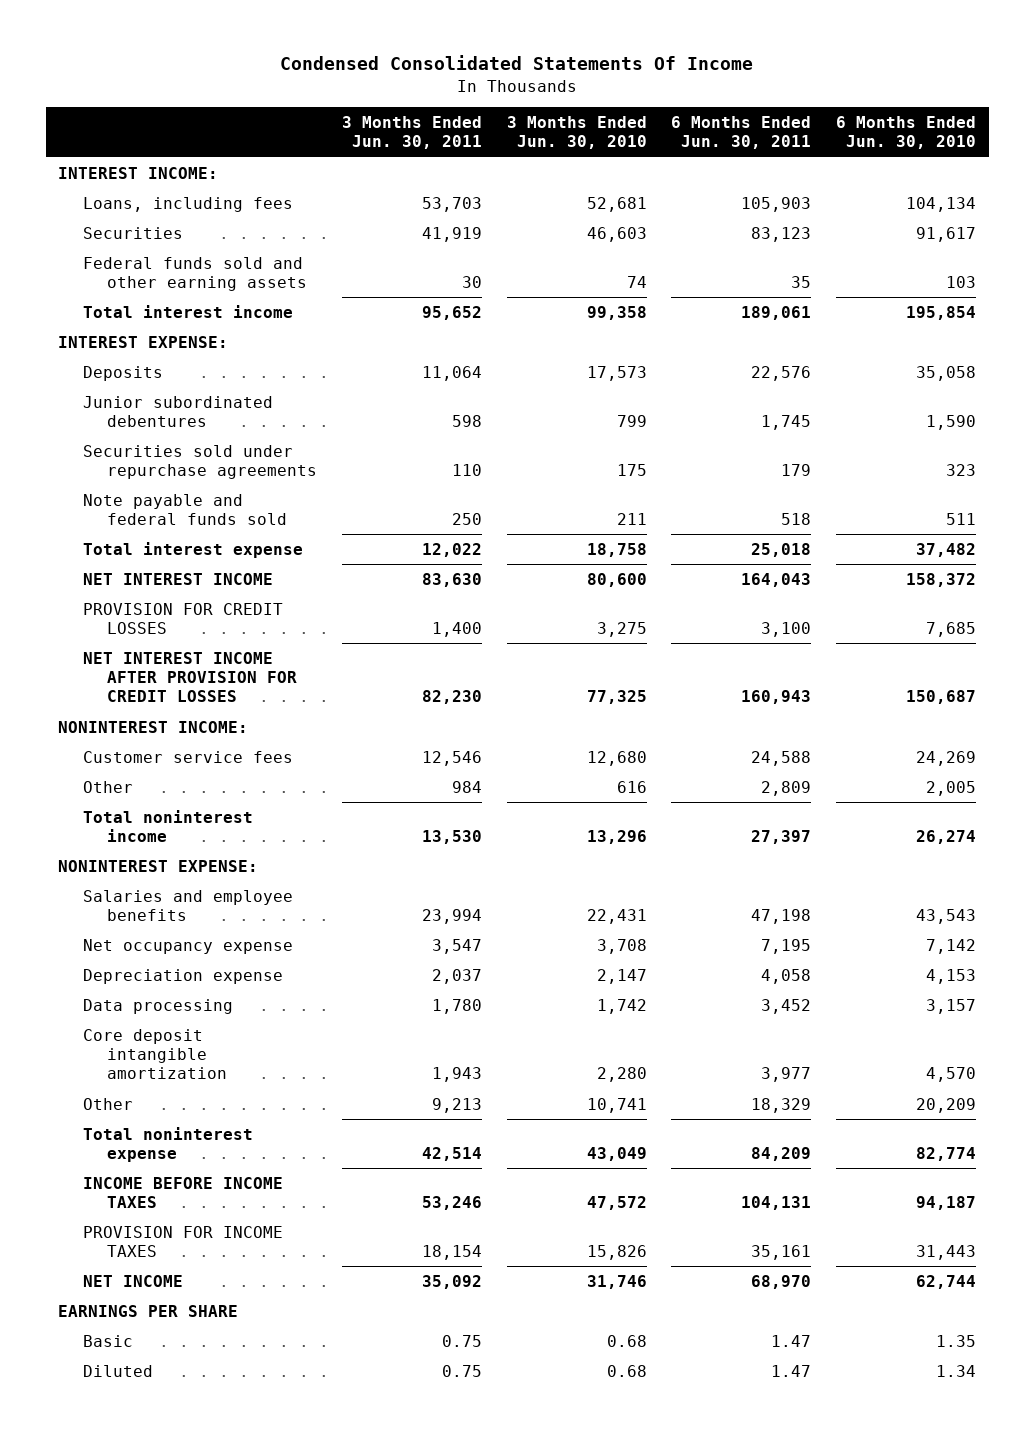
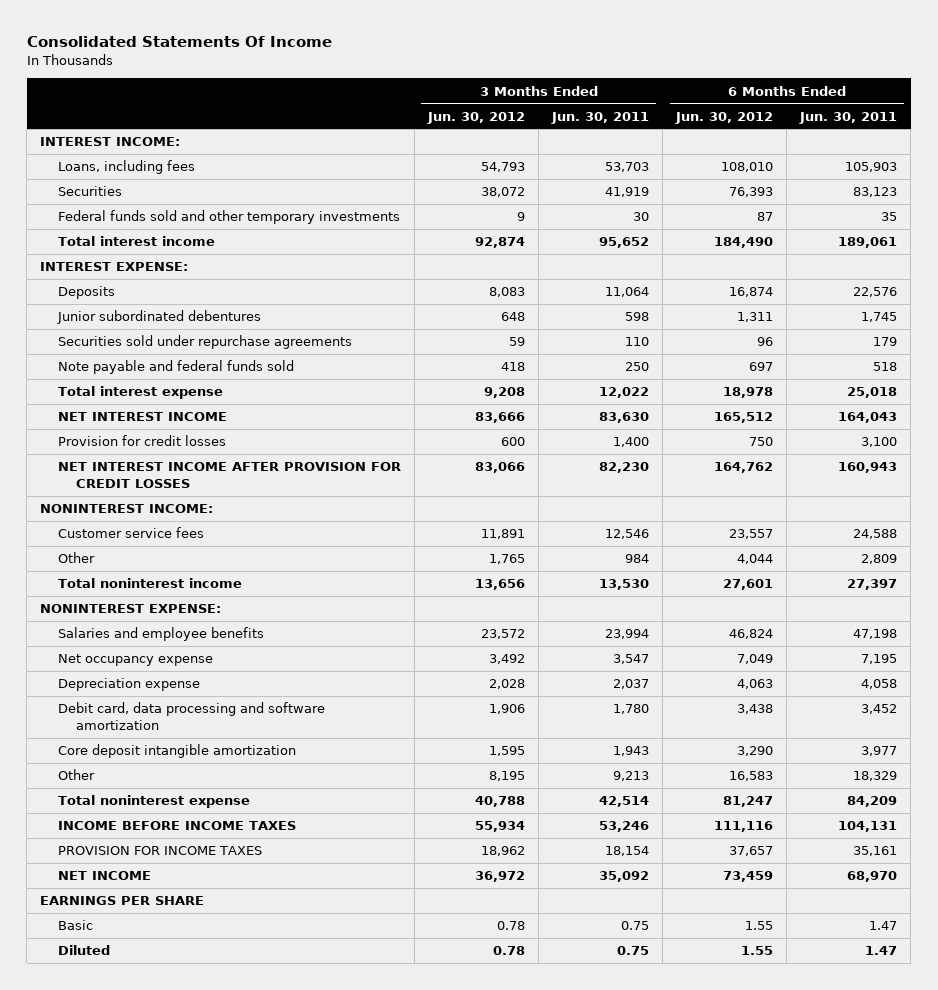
[280,55,754,71] Condensed Consolidated Statements Of Income -> [26,36,332,48] Consolidated Statements Of Income
[506,116,647,150] 3 Months Ended Jun. 30, 2010 -> none
[836,116,977,150] 6 Months Ended Jun. 30, 2010 -> none
none -> [427,111,526,124] Jun. 30, 2012
none -> [675,111,774,124] Jun. 30, 2012
[82,256,307,292] Federal funds sold and other earning assets -> [58,210,401,225] Federal funds sold and other temporary investments
[82,602,283,635] PROVISION FOR CREDIT LOSSES -> [58,435,227,447] Provision for credit losses
[82,998,233,1014] Data processing -> [58,702,326,730] Debit card, data processing and software amortization

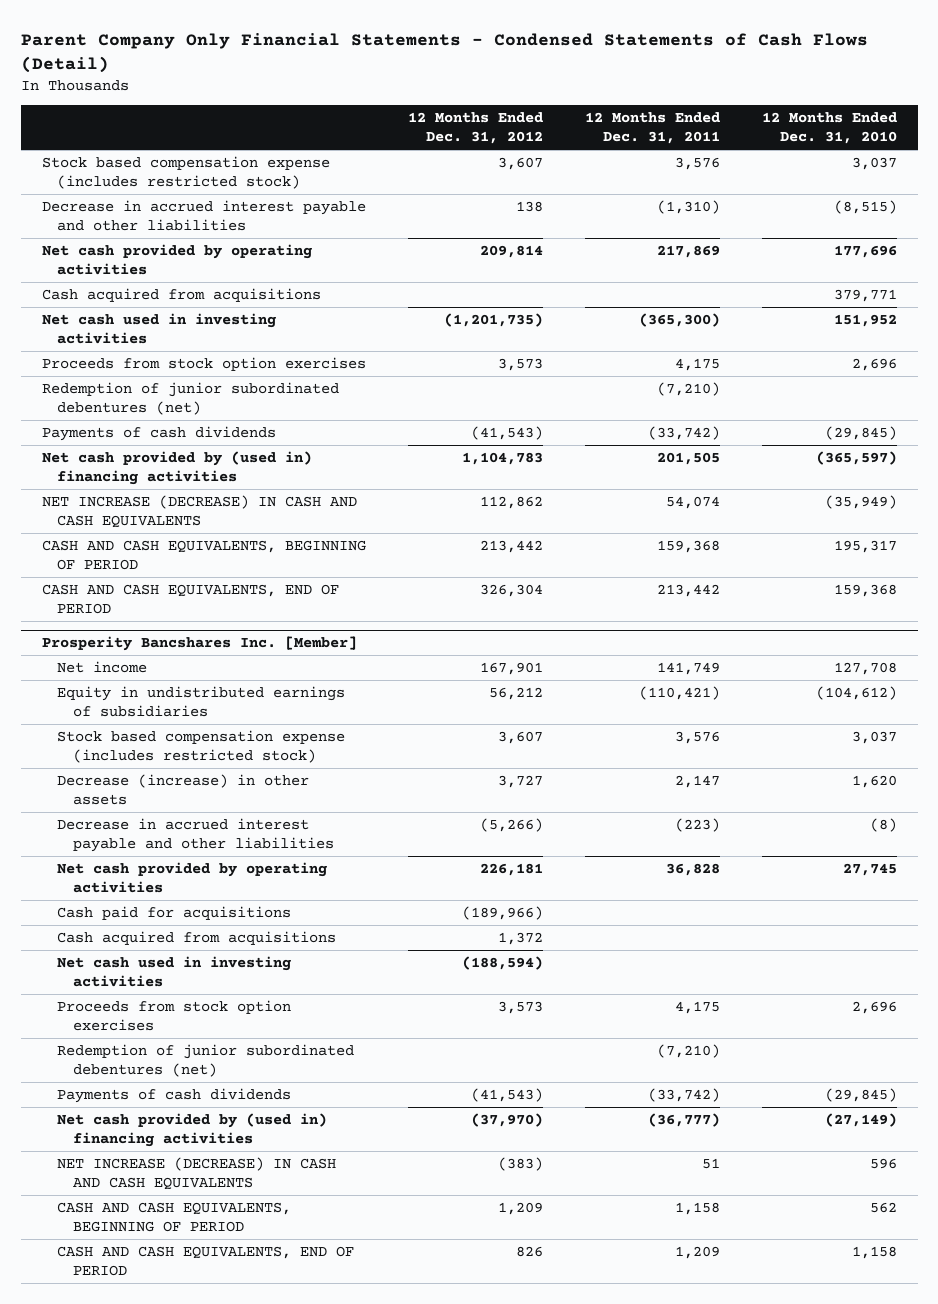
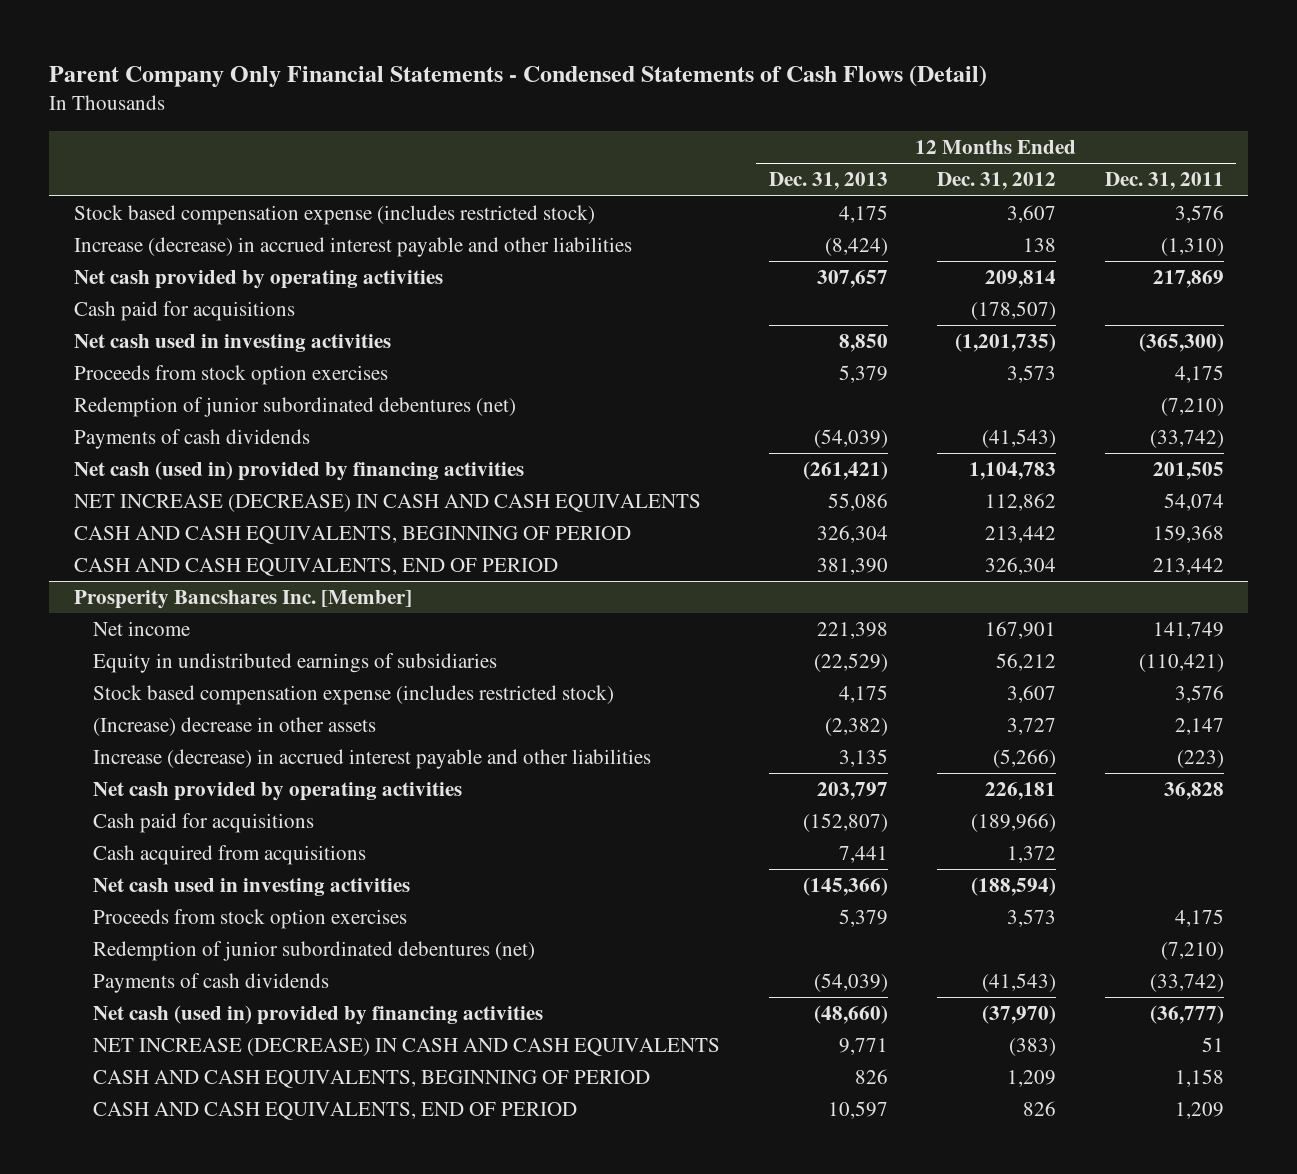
[761,112,897,145] 12 Months Ended Dec. 31, 2010 -> none
none -> [768,172,888,191] Dec. 31, 2013
[41,199,366,232] Decrease in accrued interest payable and other liabilities -> [73,237,632,258] Increase (decrease) in accrued interest payable and other liabilities
[41,287,321,302] Cash acquired from acquisitions -> none
none -> [73,301,295,322] Cash paid for acquisitions
[41,450,312,486] Net cash provided by (used in) financing activities -> [73,461,524,482] Net cash (used in) provided by financing activities
[57,773,310,806] Decrease (increase) in other assets -> [92,717,376,737] (Increase) decrease in other assets
[57,817,334,853] Decrease in accrued interest payable and other liabilities -> [92,749,651,770] Increase (decrease) in accrued interest payable and other liabilities
[57,1112,328,1148] Net cash provided by (used in) financing activities -> [92,1005,543,1026] Net cash (used in) provided by financing activities

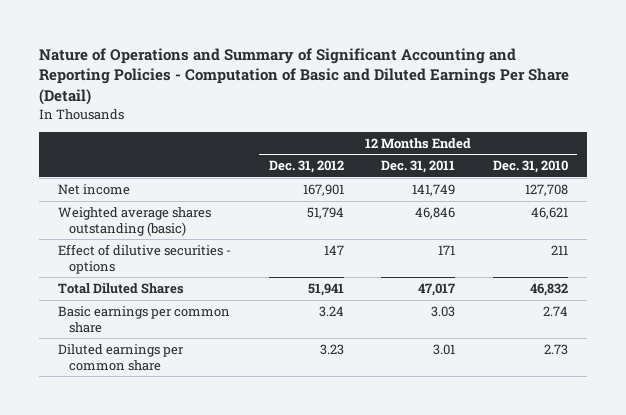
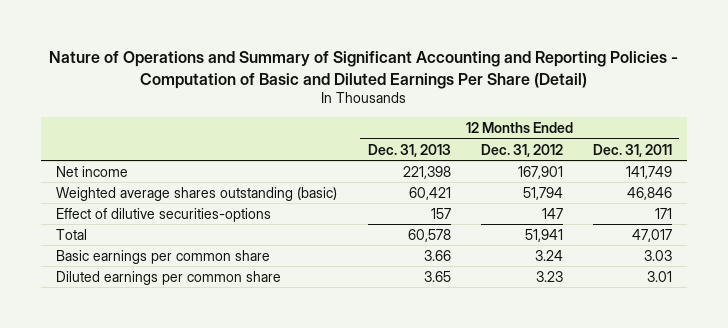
[492,160,568,174] Dec. 31, 2010 -> none
none -> [367,143,451,157] Dec. 31, 2013
[57,244,231,274] Effect of dilutive securities - options -> [56,207,272,222] Effect of dilutive securities-options
[57,283,184,295] Total Diluted Shares -> [56,228,88,240] Total

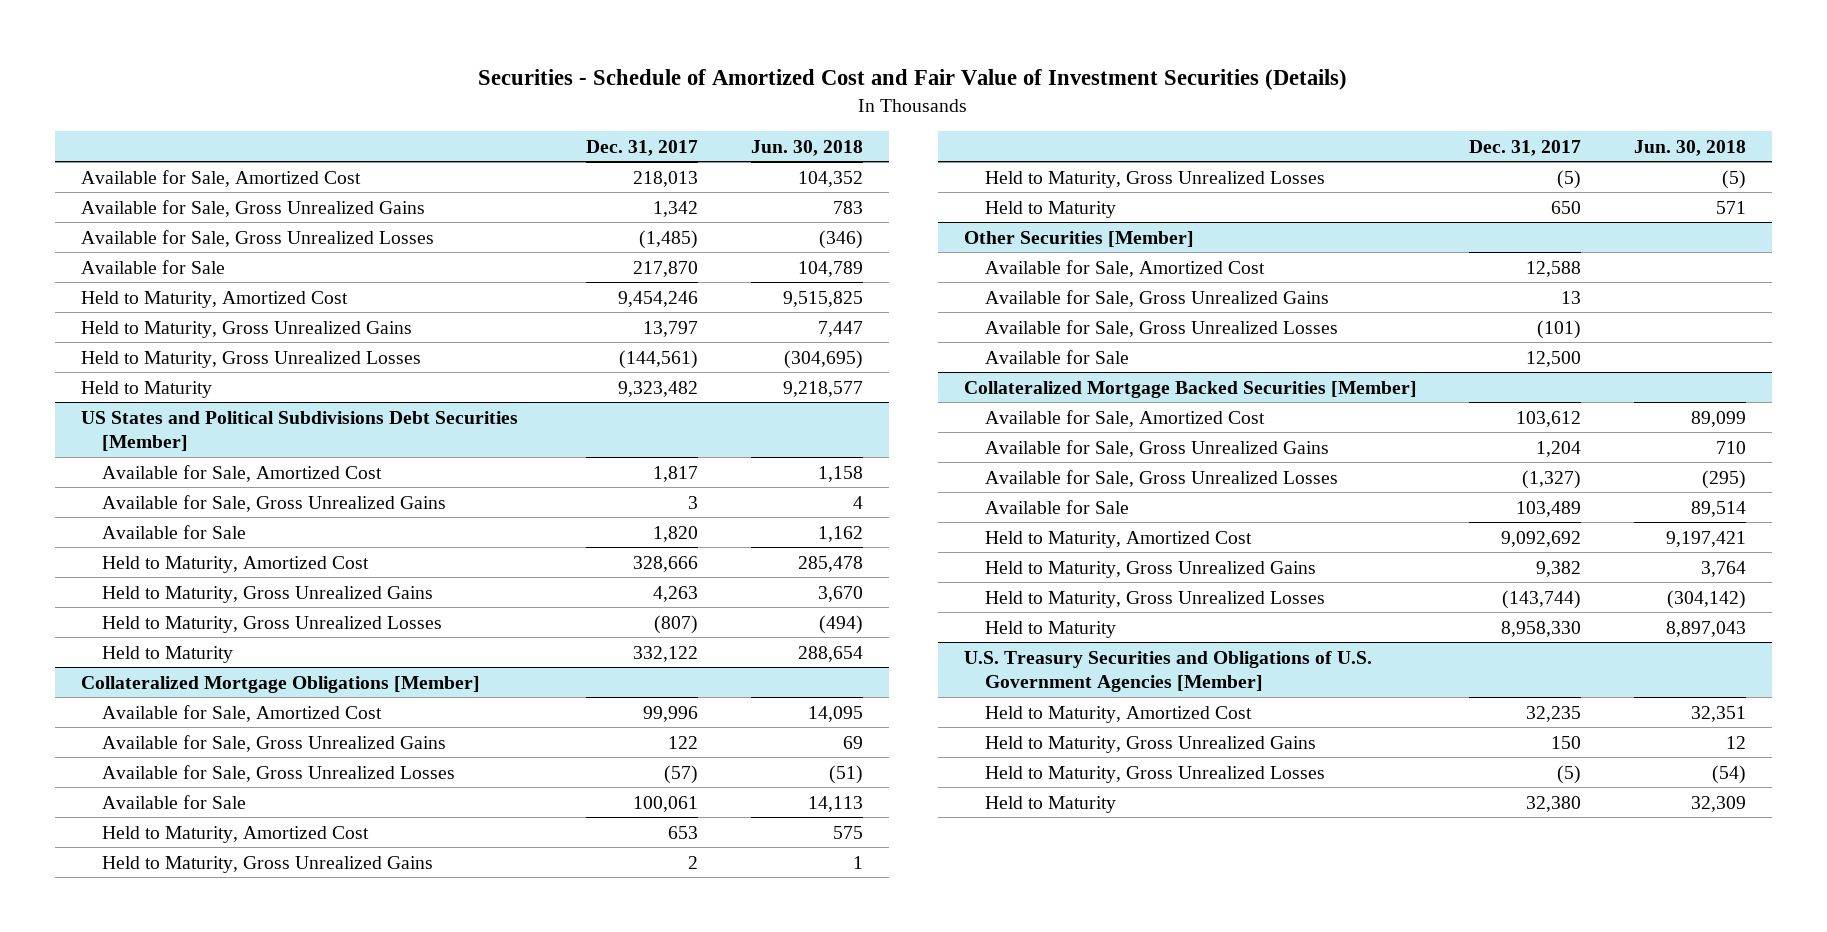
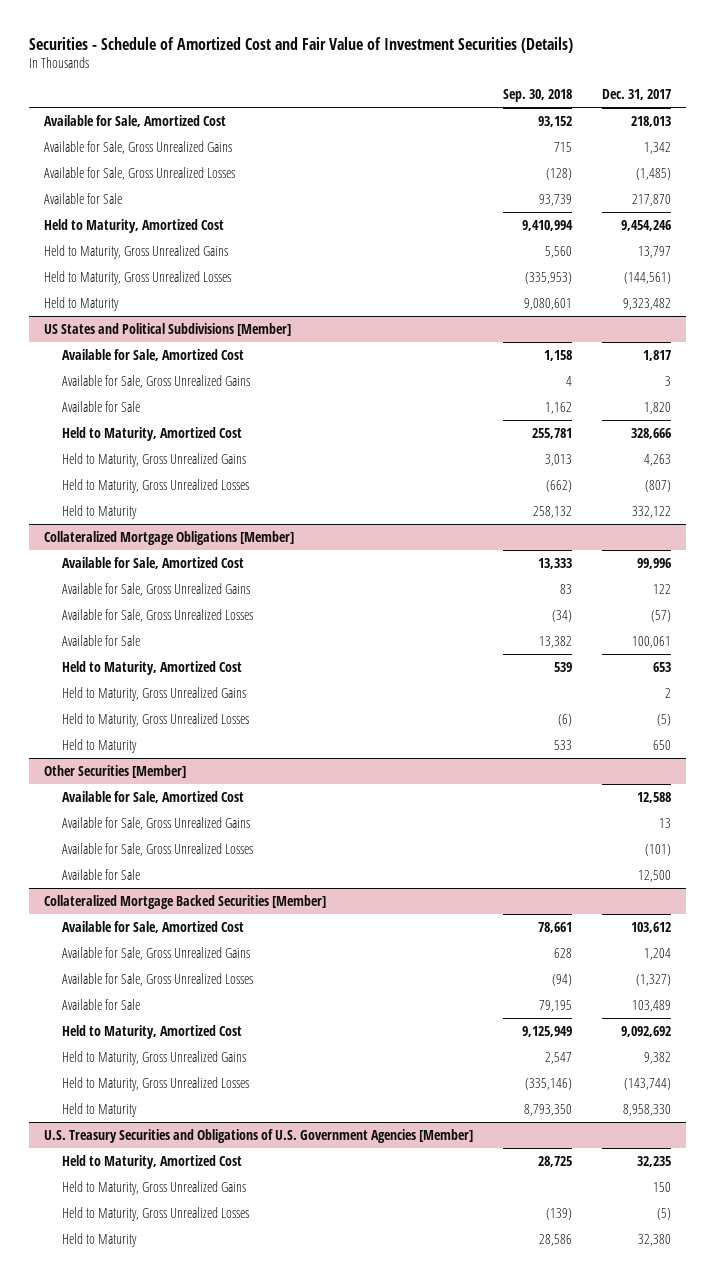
[750,139,863,156] Jun. 30, 2018 -> none
none -> [503,88,573,102] Sep. 30, 2018
[81,410,519,452] US States and Political Subdivisions Debt Securities [Member] -> [43,322,291,336] US States and Political Subdivisions [Member]

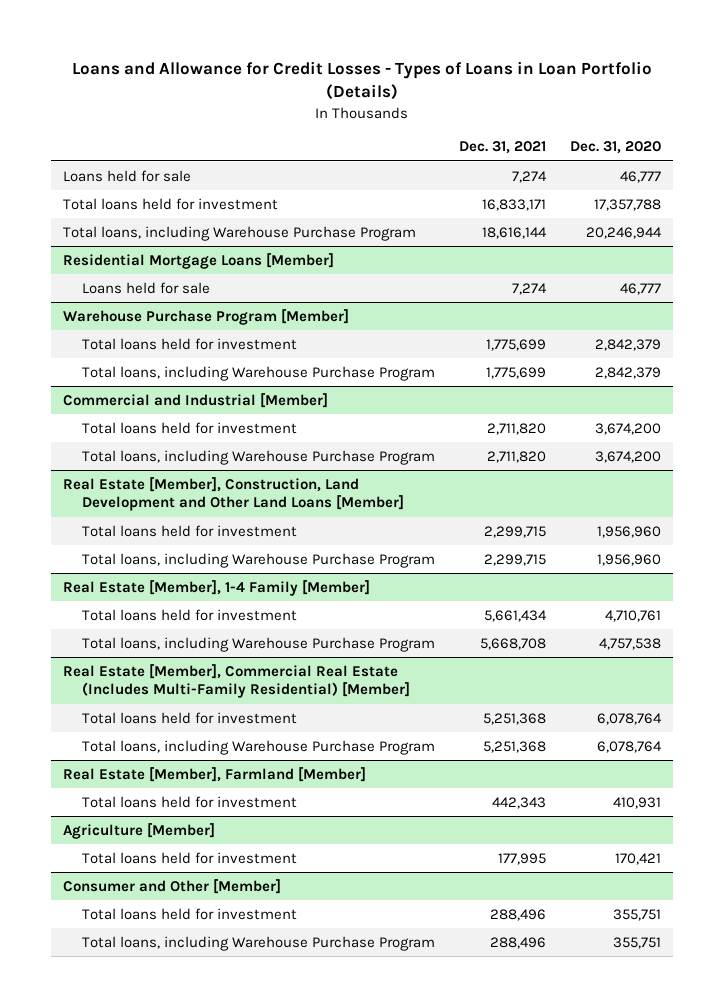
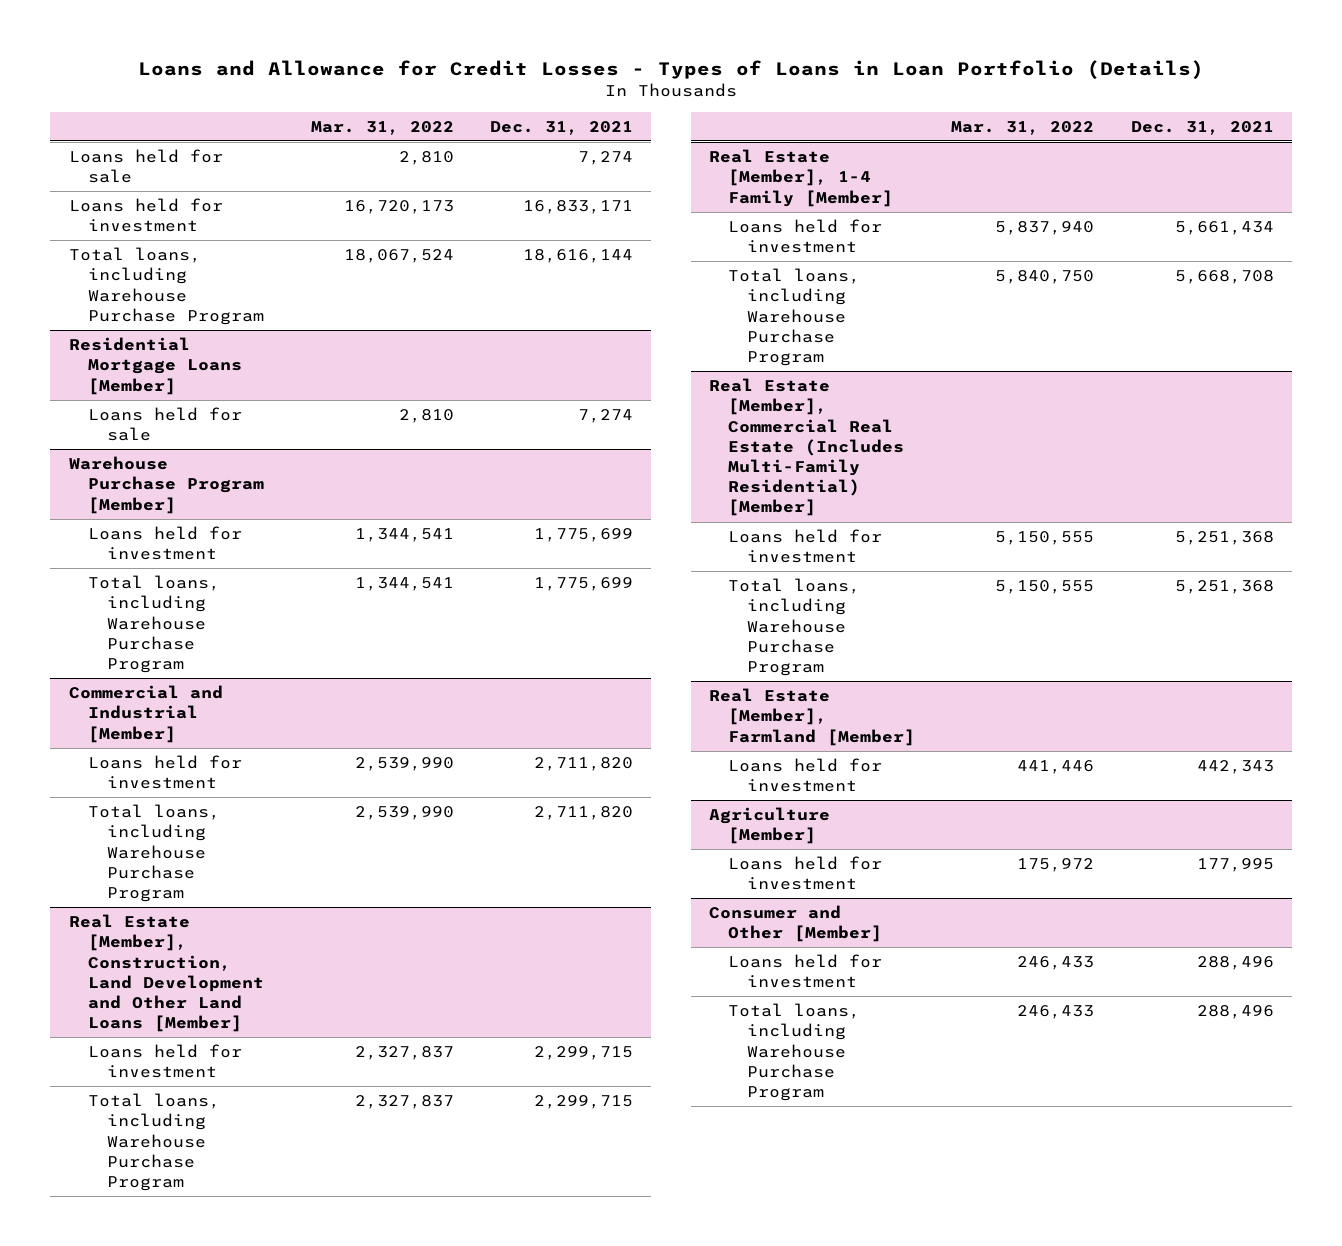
[569,141,661,155] Dec. 31, 2020 -> none
none -> [310,120,454,135] Mar. 31, 2022
[62,197,278,210] Total loans held for investment -> [68,198,223,233] Loans held for investment
[82,337,298,350] Total loans held for investment -> [87,526,242,561] Loans held for investment
[82,421,298,434] Total loans held for investment -> [87,755,242,790] Loans held for investment
[82,524,298,537] Total loans held for investment -> [87,1044,242,1079] Loans held for investment
[82,608,298,621] Total loans held for investment -> [727,219,882,254] Loans held for investment
[82,711,298,724] Total loans held for investment -> [727,529,882,564] Loans held for investment
[82,795,298,808] Total loans held for investment -> [727,758,882,793] Loans held for investment
[82,851,298,864] Total loans held for investment -> [727,856,882,891] Loans held for investment
[82,907,298,920] Total loans held for investment -> [727,954,882,989] Loans held for investment

